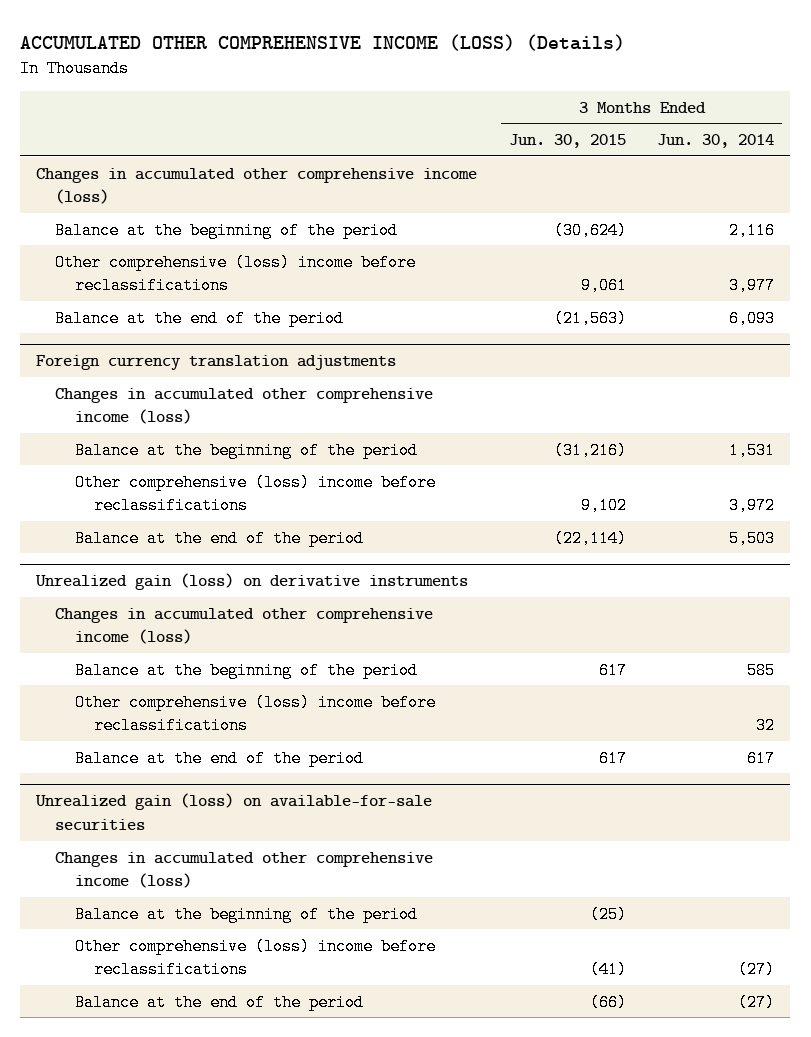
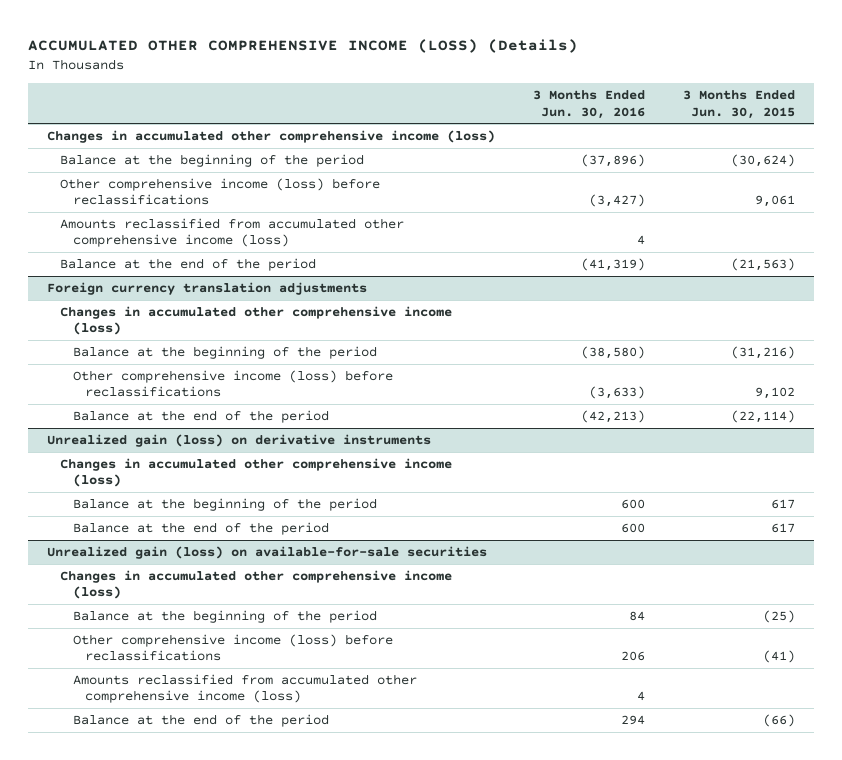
[657,134,775,149] Jun. 30, 2014 -> none
none -> [532,90,645,119] 3 Months Ended Jun. 30, 2016
[55,253,417,295] Other comprehensive (loss) income before reclassifications -> [59,178,380,206] Other comprehensive income (loss) before reclassifications
none -> [59,218,404,248] Amounts reclassified from accumulated other comprehensive income (loss)
[74,473,436,515] Other comprehensive (loss) income before reclassifications -> [72,370,393,398] Other comprehensive income (loss) before reclassifications
[74,693,436,735] Other comprehensive (loss) income before reclassifications -> none
[74,937,436,979] Other comprehensive (loss) income before reclassifications -> [72,634,393,662] Other comprehensive income (loss) before reclassifications
none -> [72,674,417,704] Amounts reclassified from accumulated other comprehensive income (loss)

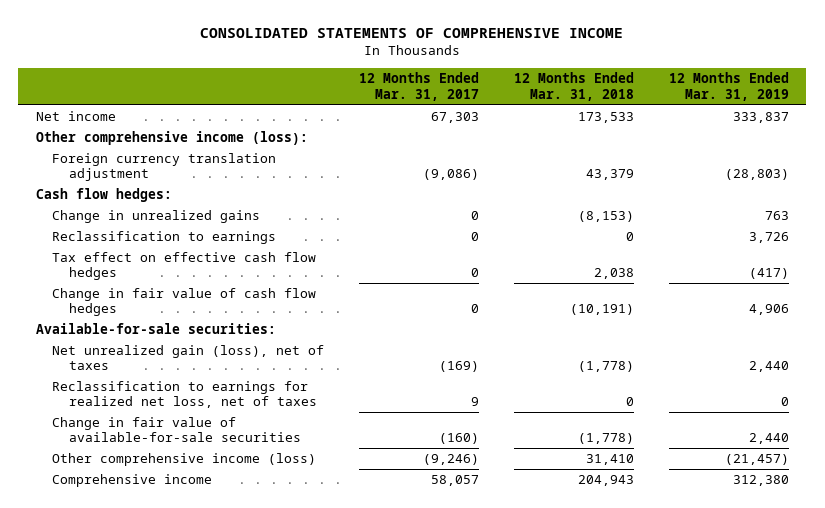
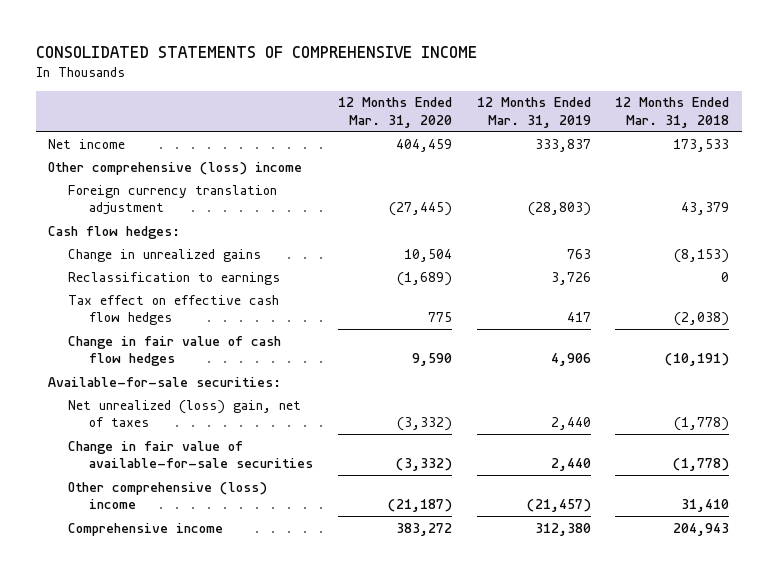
[359,72,480,101] 12 Months Ended Mar. 31, 2017 -> none
none -> [337,97,452,128] 12 Months Ended Mar. 31, 2020
[35,131,308,146] Other comprehensive income (loss): -> [48,161,303,175] Other comprehensive (loss) income
[593,268,634,280] 2,038 -> [674,311,730,326] (2,038)
[748,268,789,280] (417) -> [566,311,591,322] 417
[52,381,317,409] Reclassification to earnings for realized net loss, net of taxes -> none
[52,345,325,371] Net unrealized gain (loss), net of taxes -> [68,399,302,427] Net unrealized (loss) gain, net of taxes
[52,453,317,467] Other comprehensive income (loss) -> [68,481,268,509] Other comprehensive (loss) income

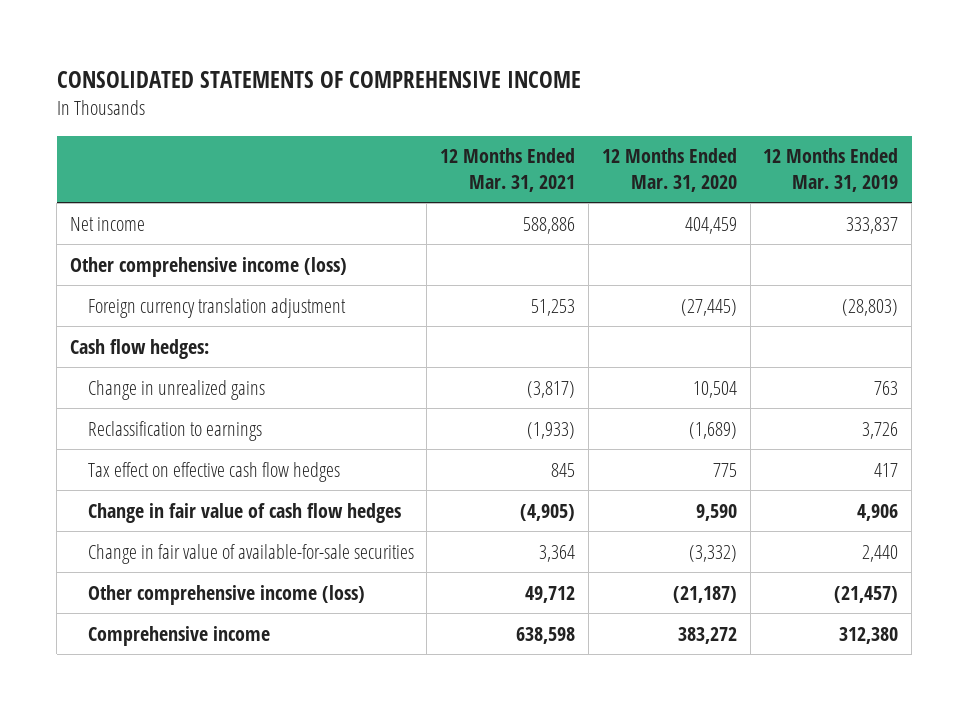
[615,97,730,128] 12 Months Ended Mar. 31, 2018 -> none
none -> [440,148,576,192] 12 Months Ended Mar. 31, 2021
[48,161,303,175] Other comprehensive (loss) income -> [70,256,348,277] Other comprehensive income (loss)
[48,376,282,387] Available-for-sale securities: -> none
[68,399,302,427] Net unrealized (loss) gain, net of taxes -> none
[68,481,268,509] Other comprehensive (loss) income -> [87,584,365,605] Other comprehensive income (loss)

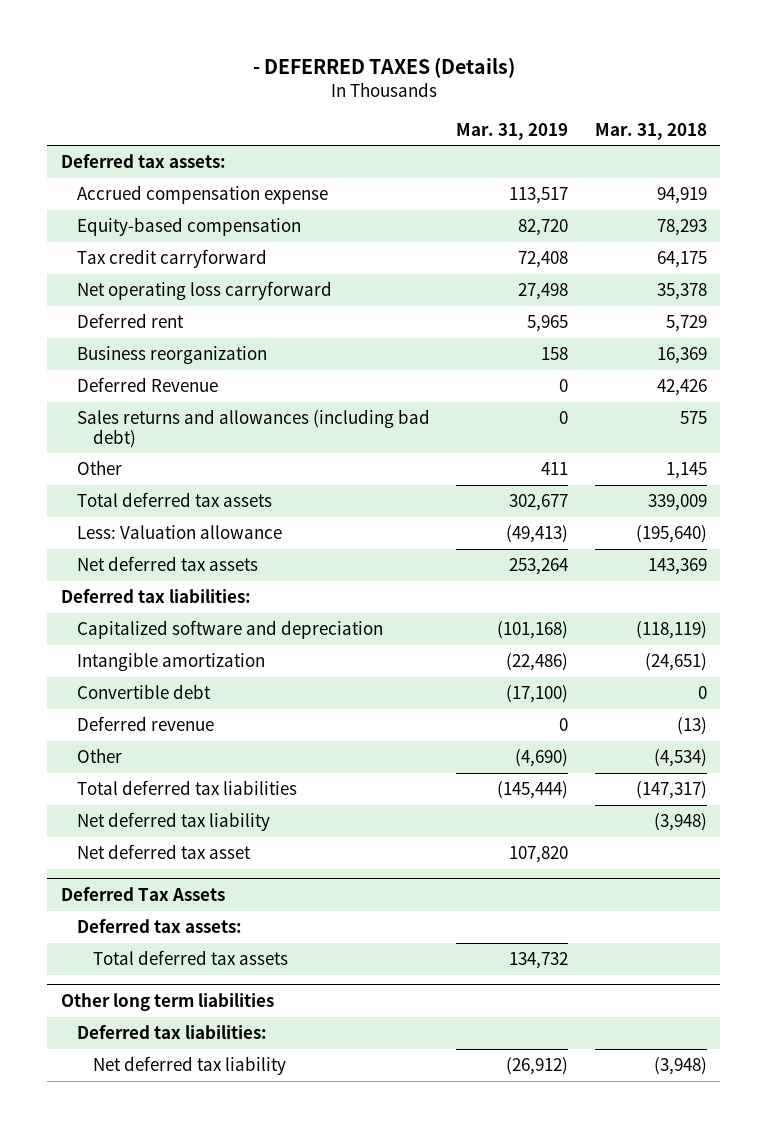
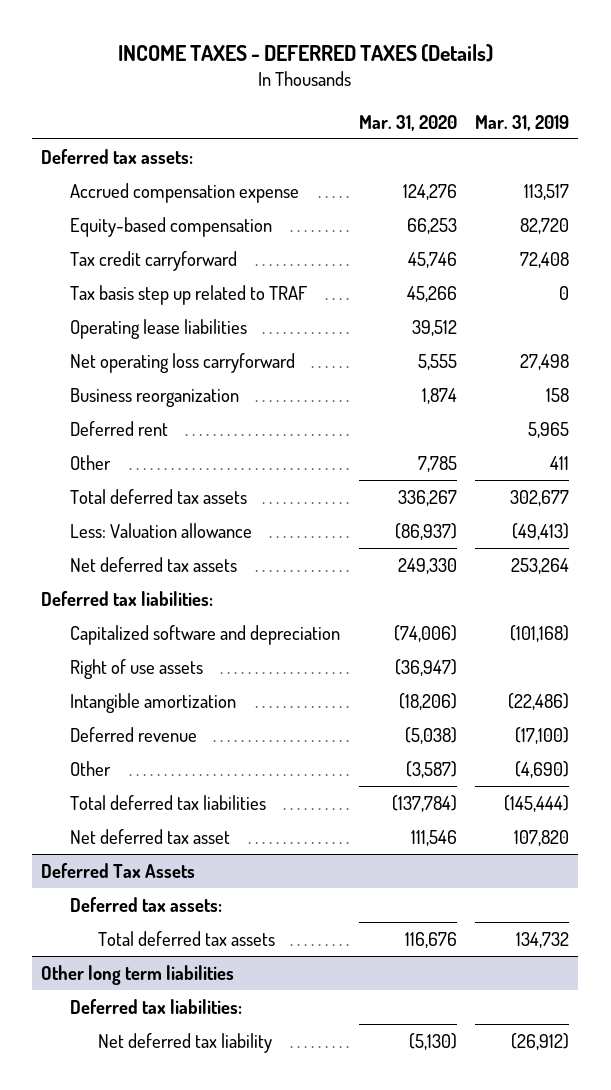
[252,56,515,78] - DEFERRED TAXES (Details) -> [118,43,494,62] INCOME TAXES - DEFERRED TAXES (Details)
[594,122,707,140] Mar. 31, 2018 -> none
none -> [358,114,457,131] Mar. 31, 2020
none -> [69,284,308,305] Tax basis step up related to TRAF
none -> [69,318,247,339] Operating lease liabilities
[76,377,218,393] Deferred Revenue -> none
[76,409,430,448] Sales returns and allowances (including bad debt) -> none
[76,313,184,329] Deferred rent -> [69,420,168,436] Deferred rent
none -> [69,658,203,679] Right of use assets
[76,716,214,732] Deferred revenue -> none
[76,684,211,700] Convertible debt -> [69,726,197,742] Deferred revenue
[76,812,270,832] Net deferred tax liability -> none

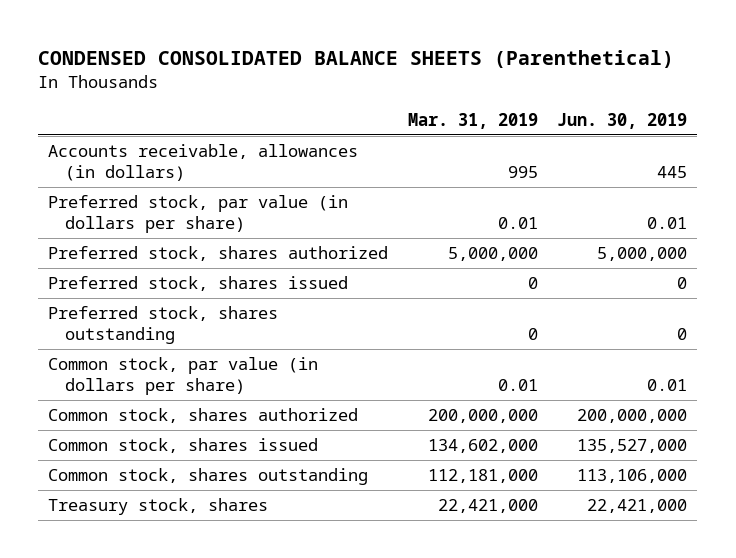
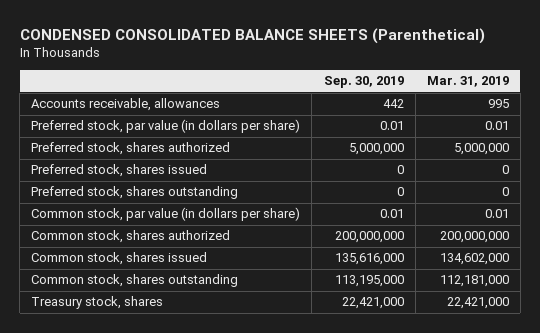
[557,113,688,130] Jun. 30, 2019 -> none
none -> [323,76,404,89] Sep. 30, 2019
[48,144,359,182] Accounts receivable, allowances (in dollars) -> [31,98,221,112] Accounts receivable, allowances

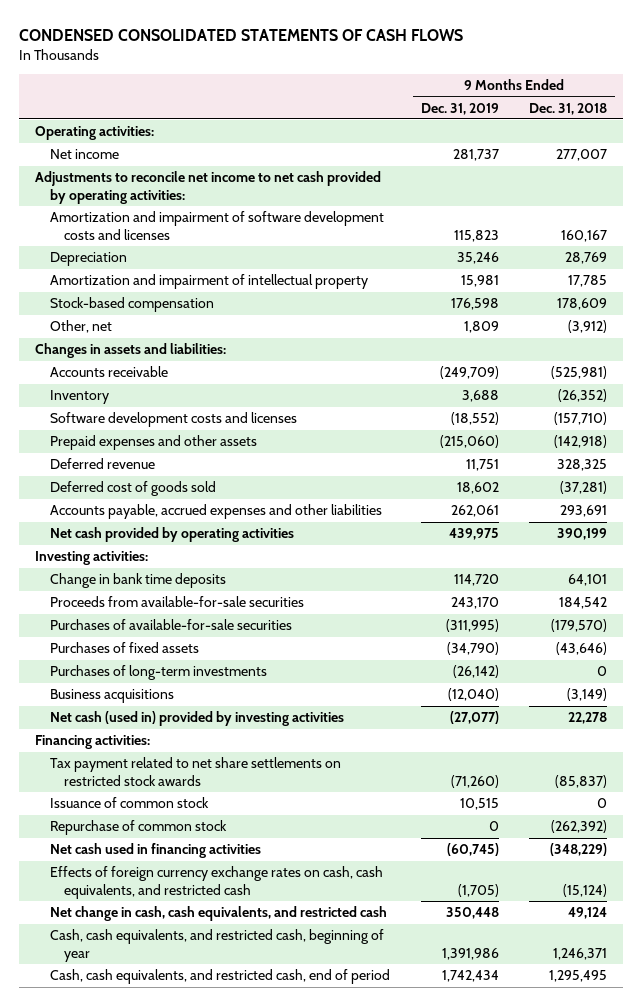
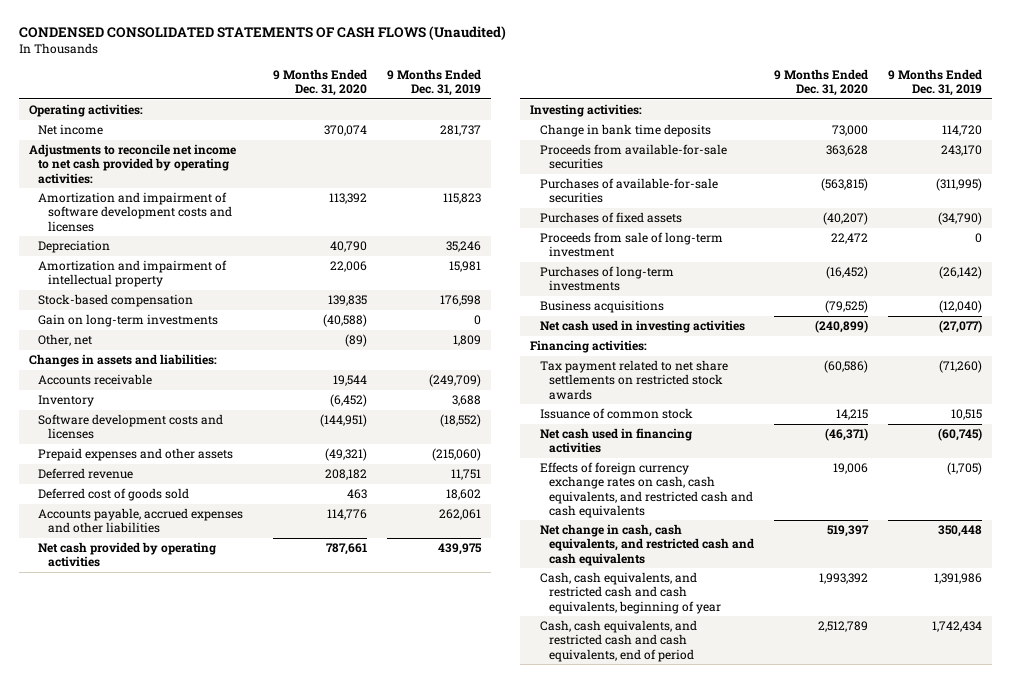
[19,29,464,42] CONDENSED CONSOLIDATED STATEMENTS OF CASH FLOWS -> [18,25,506,40] CONDENSED CONSOLIDATED STATEMENTS OF CASH FLOWS (Unaudited)
[529,102,608,115] Dec. 31, 2018 -> none
none -> [272,68,367,97] 9 Months Ended Dec. 31, 2020
none -> [38,314,219,328] Gain on long-term investments
none -> [539,232,723,258] Proceeds from sale of long-term investment
[49,711,344,727] Net cash (used in) provided by investing activities -> [539,320,745,334] Net cash used in investing activities
[49,820,227,836] Repurchase of common stock -> none
[49,866,383,899] Effects of foreign currency exchange rates on cash, cash equivalents, and restricted cash -> [539,462,754,518] Effects of foreign currency exchange rates on cash, cash equivalents, and restricted cash and cash equivalents
[49,906,387,922] Net change in cash, cash equivalents, and restricted cash -> [539,524,755,566] Net change in cash, cash equivalents, and restricted cash and cash equivalents
[49,929,384,962] Cash, cash equivalents, and restricted cash, beginning of year -> [539,572,722,614] Cash, cash equivalents, and restricted cash and cash equivalents, beginning of year
[49,969,390,985] Cash, cash equivalents, and restricted cash, end of period -> [539,620,697,662] Cash, cash equivalents, and restricted cash and cash equivalents, end of period

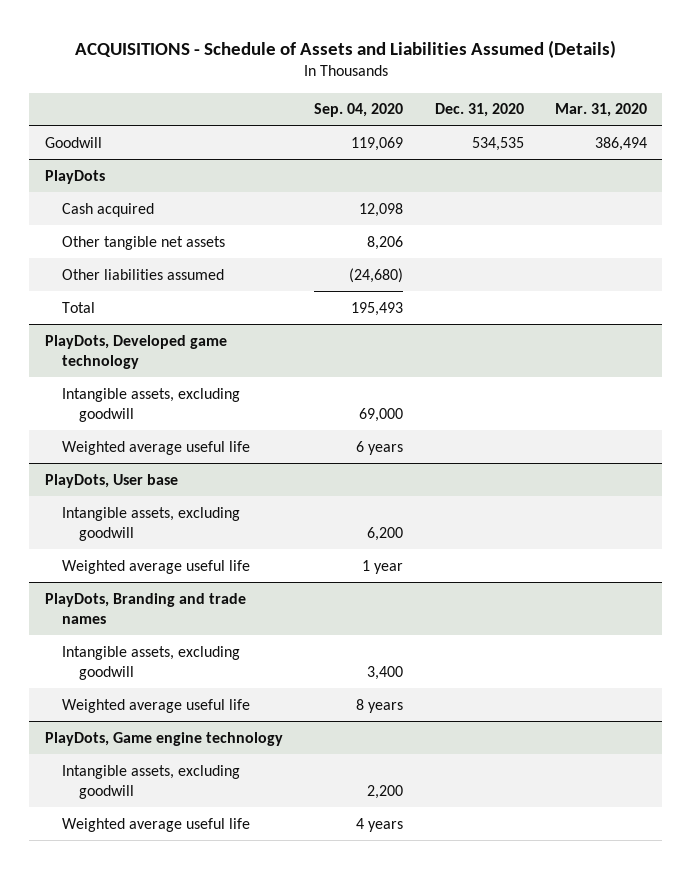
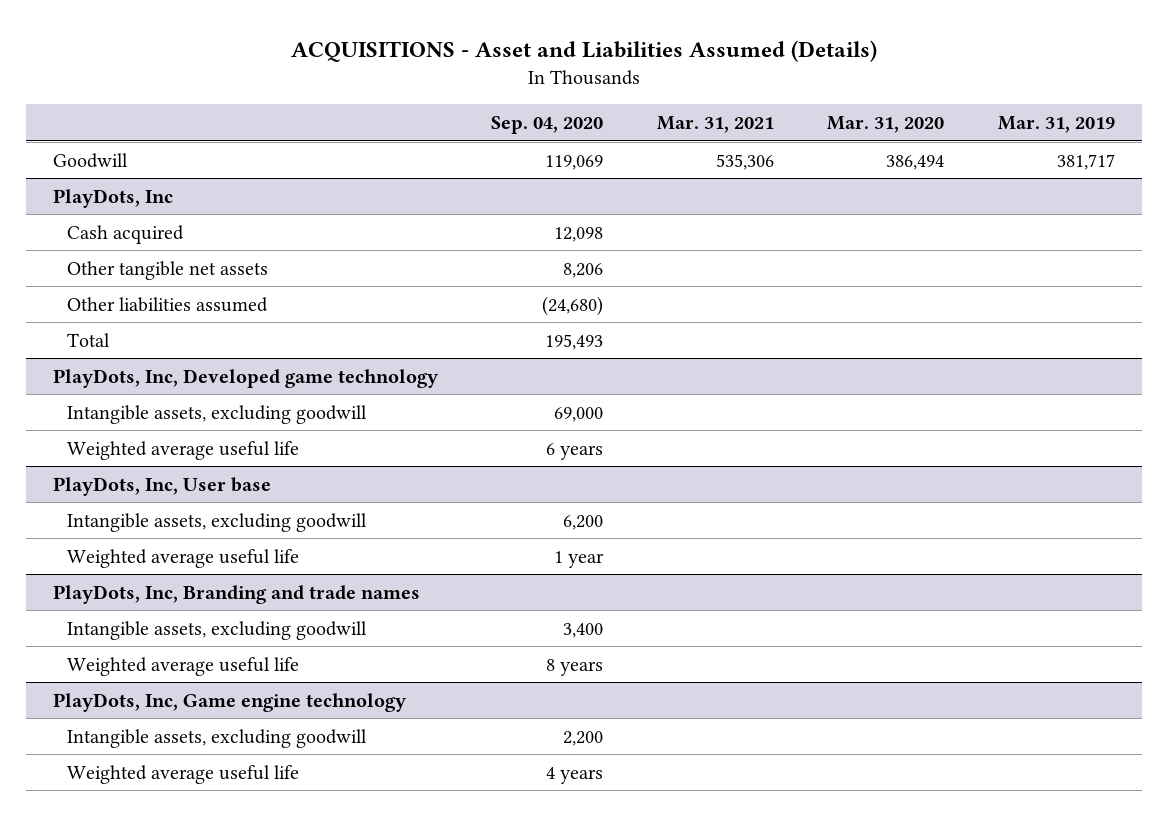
[74,39,616,58] ACQUISITIONS - Schedule of Assets and Liabilities Assumed (Details) -> [290,40,877,63] ACQUISITIONS - Asset and Liabilities Assumed (Details)
[434,103,524,118] Dec. 31, 2020 -> none
none -> [656,116,774,134] Mar. 31, 2021
none -> [997,116,1115,134] Mar. 31, 2019
[44,169,105,184] PlayDots -> [52,188,173,208] PlayDots, Inc
[44,334,227,369] PlayDots, Developed game technology -> [52,368,439,388] PlayDots, Inc, Developed game technology
[44,473,178,488] PlayDots, User base -> [52,476,271,496] PlayDots, Inc, User base
[44,592,246,624] PlayDots, Branding and trade names -> [52,584,420,604] PlayDots, Inc, Branding and trade names
[44,731,283,746] PlayDots, Game engine technology -> [52,692,407,712] PlayDots, Inc, Game engine technology

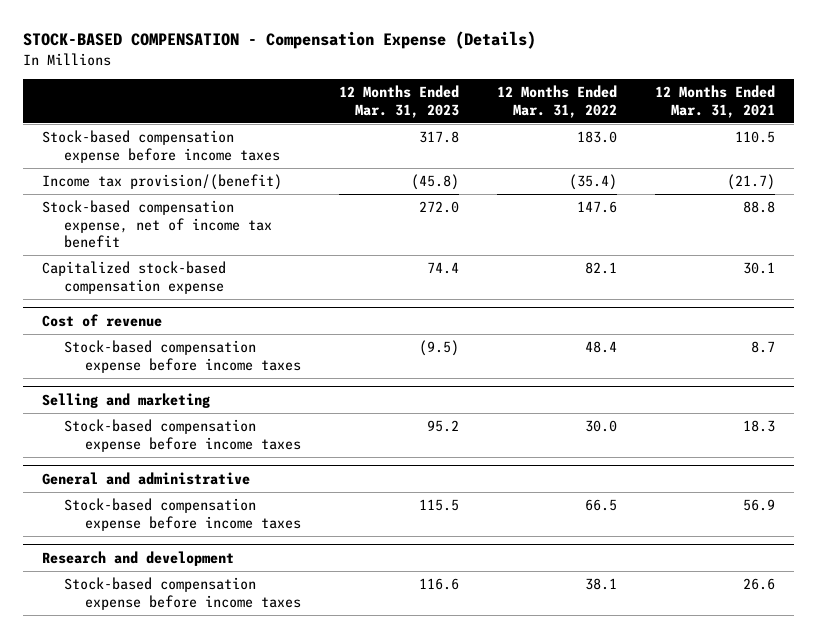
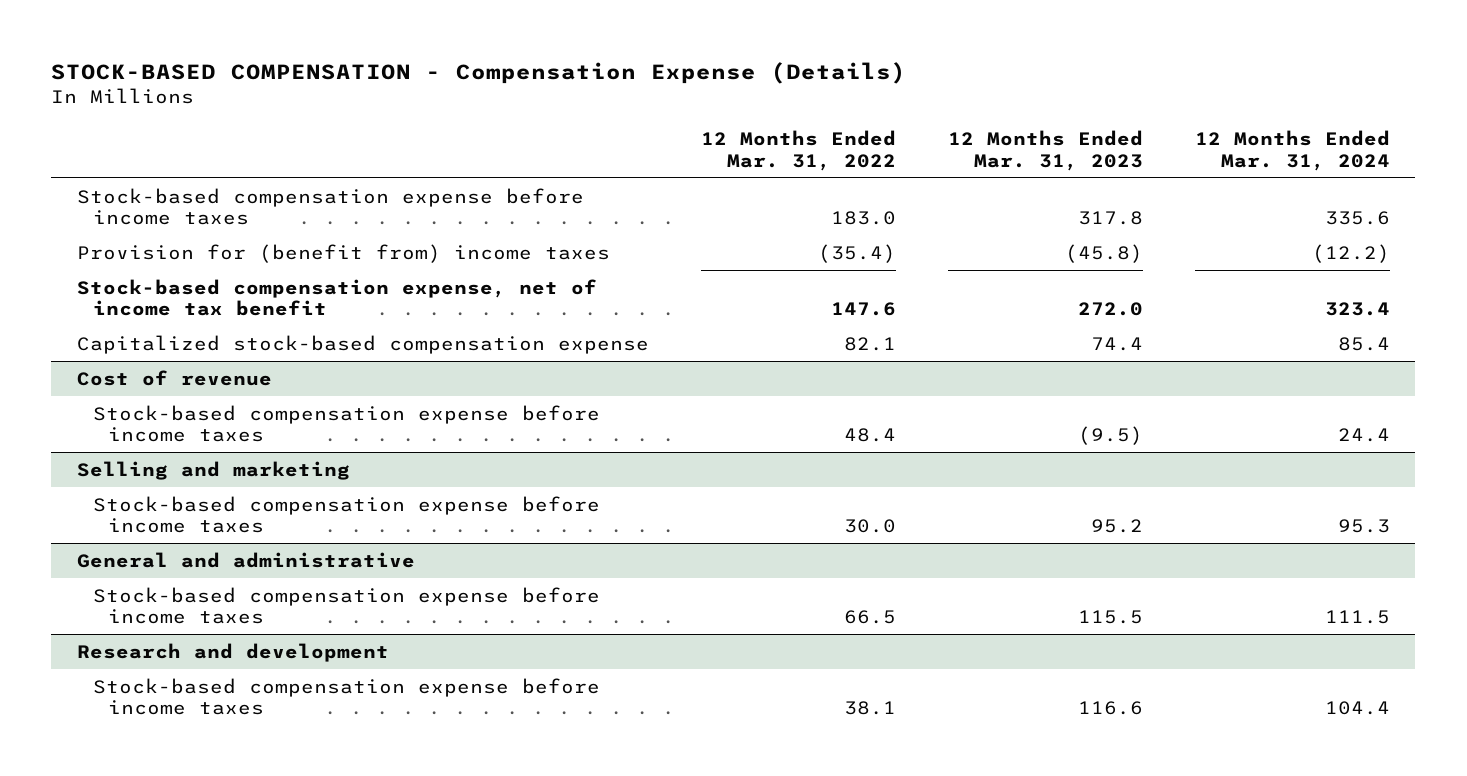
[654,85,775,118] 12 Months Ended Mar. 31, 2021 -> none
none -> [1194,129,1390,171] 12 Months Ended Mar. 31, 2024
[41,173,282,190] Income tax provision/(benefit) -> [77,243,611,263] Provision for (benefit from) income taxes

